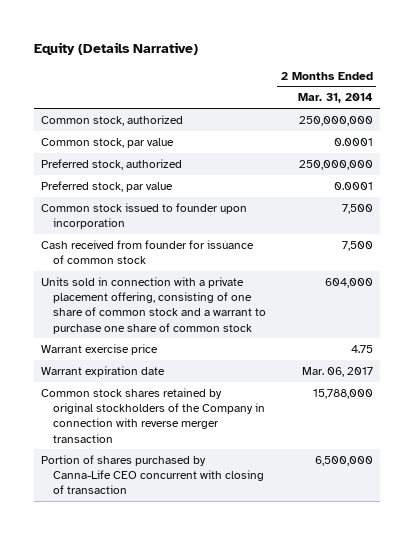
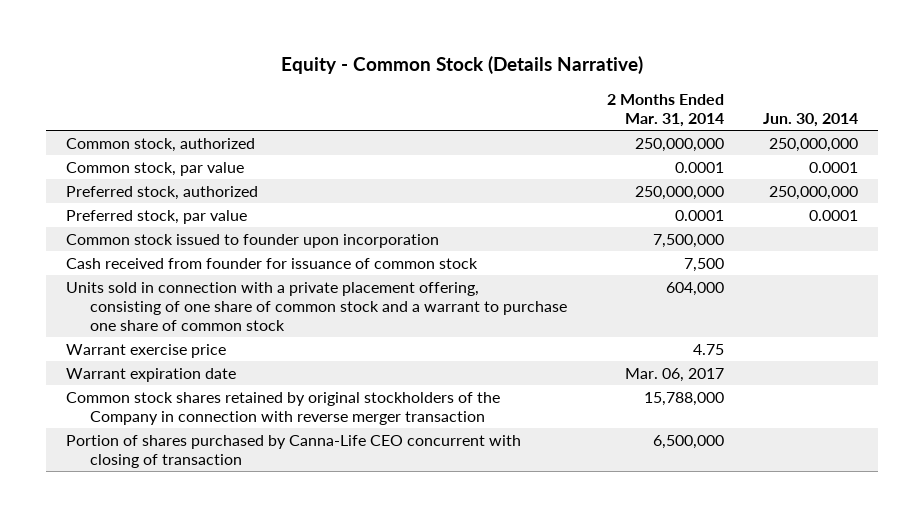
[33,41,198,55] Equity (Details Narrative) -> [280,55,643,74] Equity - Common Stock (Details Narrative)
none -> [763,112,859,127] Jun. 30, 2014
[341,203,373,214] 7,500 -> [652,233,724,248] 7,500,000

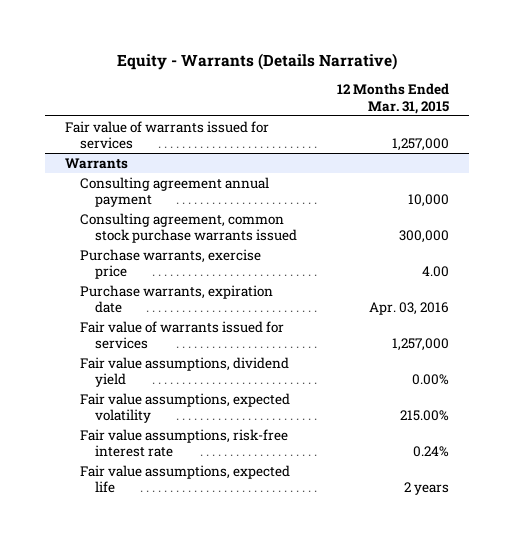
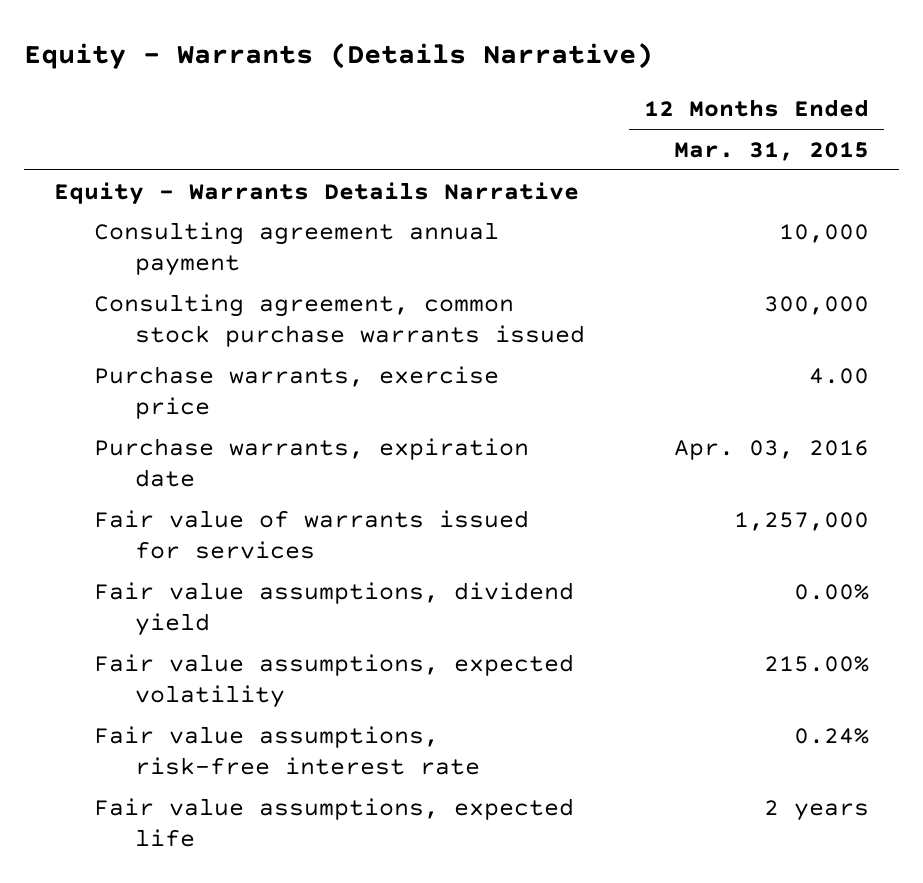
[64,120,269,150] Fair value of warrants issued for services -> none
[64,157,128,169] Warrants -> none
none -> [54,181,580,205] Equity - Warrants Details Narrative

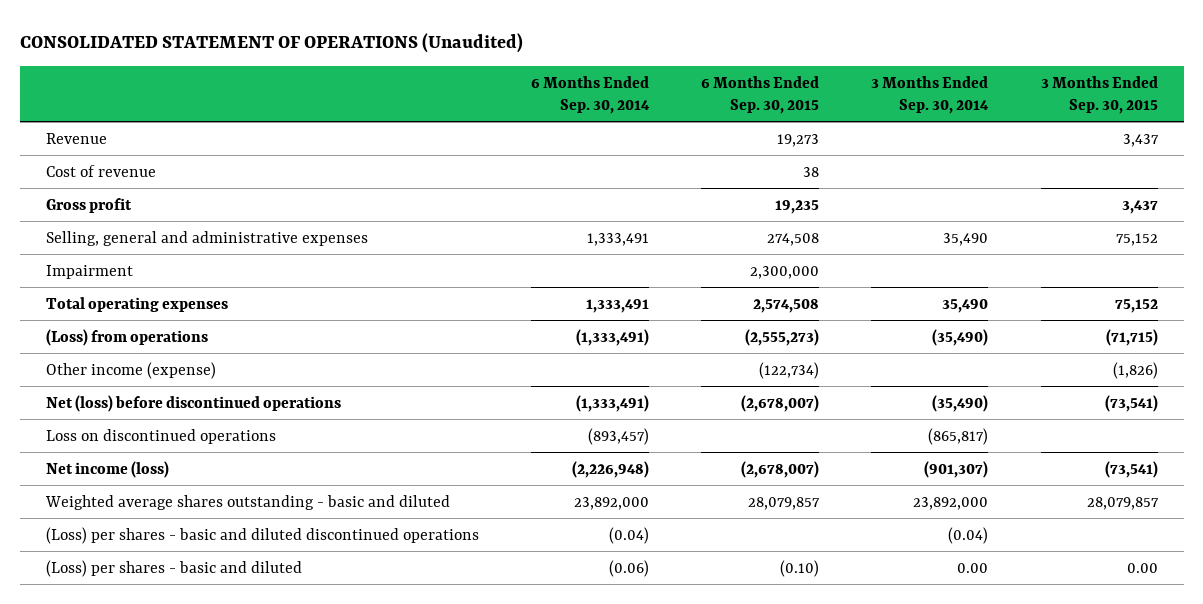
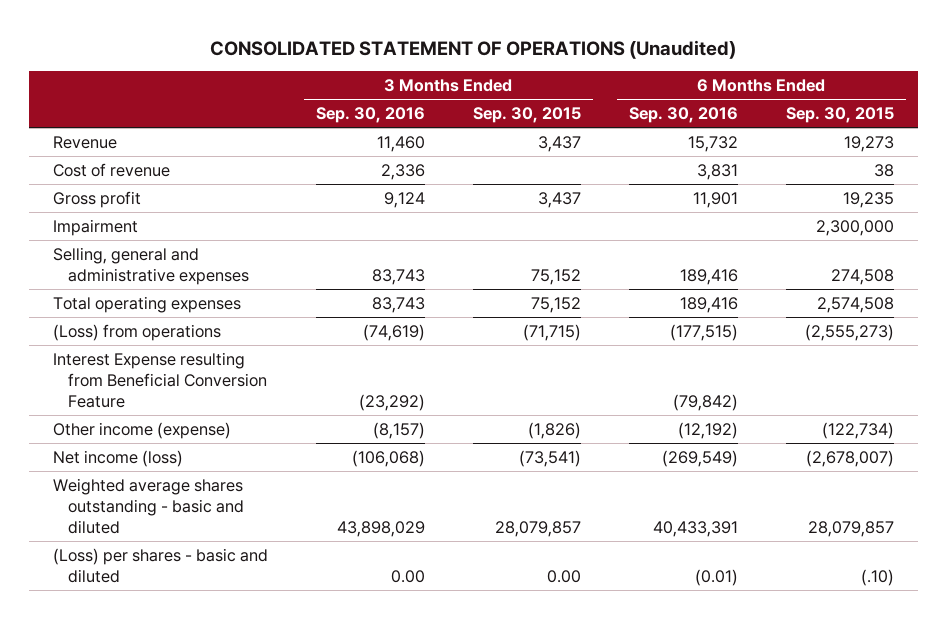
[530,75,650,114] 6 Months Ended Sep. 30, 2014 -> none
[871,75,990,114] 3 Months Ended Sep. 30, 2014 -> none
none -> [315,107,425,124] Sep. 30, 2016
none -> [628,107,738,124] Sep. 30, 2016
[45,230,368,246] Selling, general and administrative expenses -> [52,246,249,285] Selling, general and administrative expenses
none -> [52,351,267,408] Interest Expense resulting from Beneficial Conversion Feature
[45,394,341,412] Net (loss) before discontinued operations -> none
[45,428,276,444] Loss on discontinued operations -> none
[45,526,479,544] (Loss) per shares - basic and diluted discontinued operations -> none
[780,559,820,577] (0.10) -> [860,568,894,586] (.10)

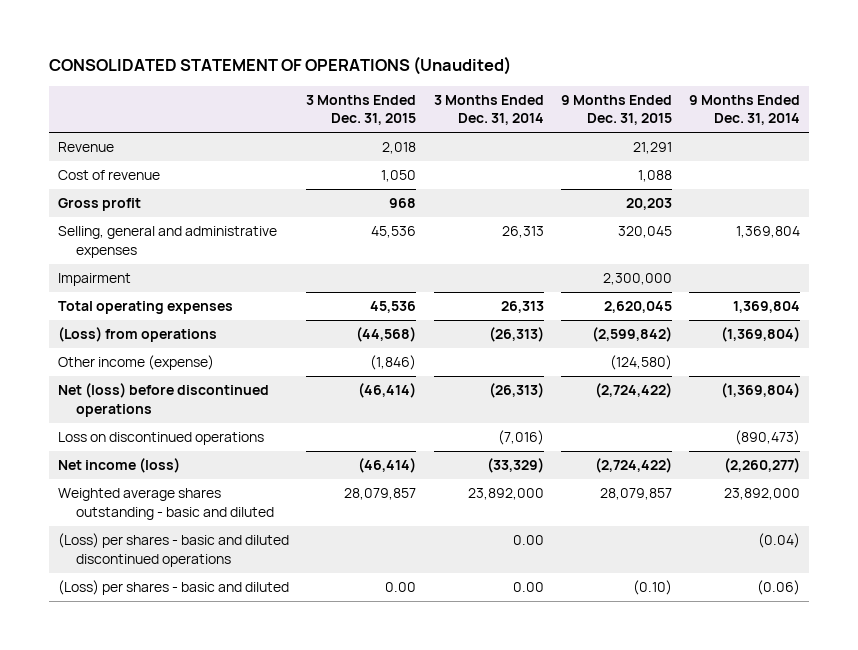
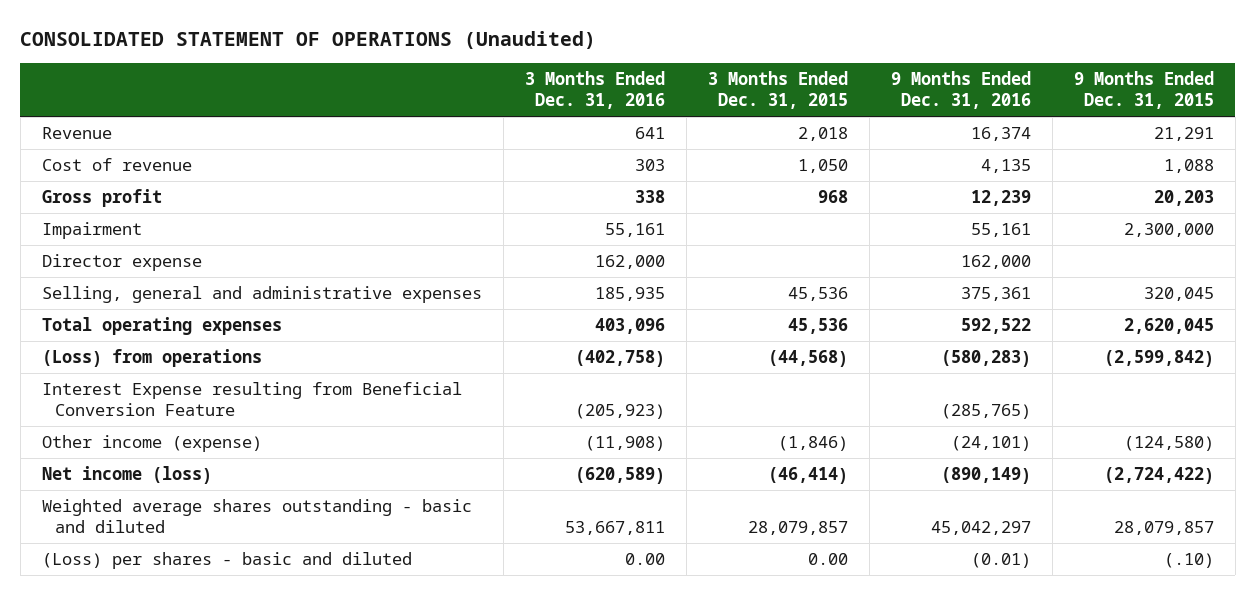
[433,94,544,126] 3 Months Ended Dec. 31, 2014 -> none
[689,94,801,126] 9 Months Ended Dec. 31, 2014 -> none
none -> [524,71,665,110] 3 Months Ended Dec. 31, 2016
none -> [890,71,1031,110] 9 Months Ended Dec. 31, 2016
none -> [41,254,202,272] Director expense
[57,226,277,258] Selling, general and administrative expenses -> [41,286,482,304] Selling, general and administrative expenses
none -> [41,382,462,417] Interest Expense resulting from Beneficial Conversion Feature
[57,383,269,417] Net (loss) before discontinued operations -> none
[57,432,264,446] Loss on discontinued operations -> none
[57,533,289,567] (Loss) per shares - basic and diluted discontinued operations -> none
[633,580,673,596] (0.10) -> [1163,553,1214,569] (.10)

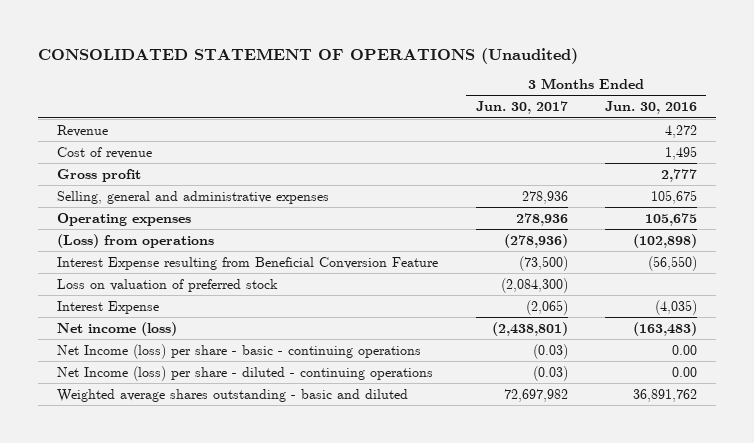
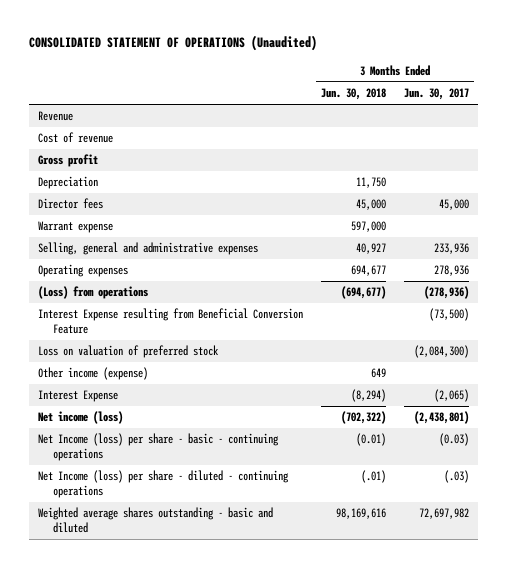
[604,101,697,115] Jun. 30, 2016 -> none
none -> [320,88,386,101] Jun. 30, 2018
none -> [37,176,98,190] Depreciation
none -> [37,198,103,210] Director fees
none -> [37,221,113,234] Warrant expense
[521,190,568,204] 278,936 -> [434,243,470,255] 233,936
none -> [37,367,148,381] Other income (expense)
[532,365,568,381] (0.03) -> [444,470,470,484] (.03)

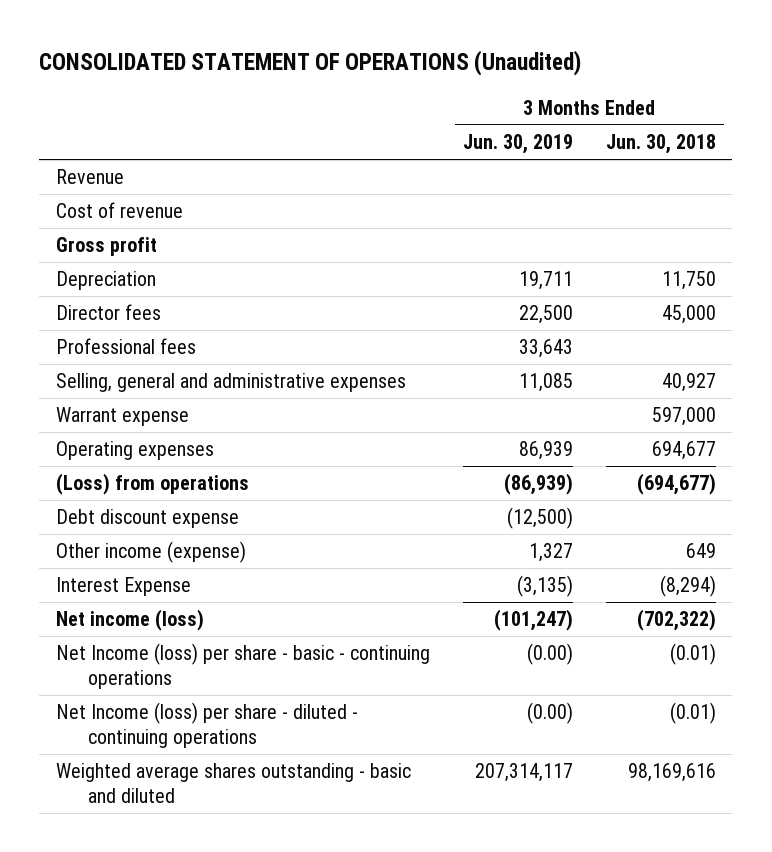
[404,88,470,101] Jun. 30, 2017 -> none
none -> [462,134,573,155] Jun. 30, 2019
none -> [55,338,196,355] Professional fees
[37,221,113,234] Warrant expense -> [55,407,189,427] Warrant expense
[37,308,303,334] Interest Expense resulting from Beneficial Conversion Feature -> none
[37,345,219,359] Loss on valuation of preferred stock -> none
none -> [55,509,239,529] Debt discount expense
[360,470,386,484] (.01) -> [669,702,716,725] (0.01)

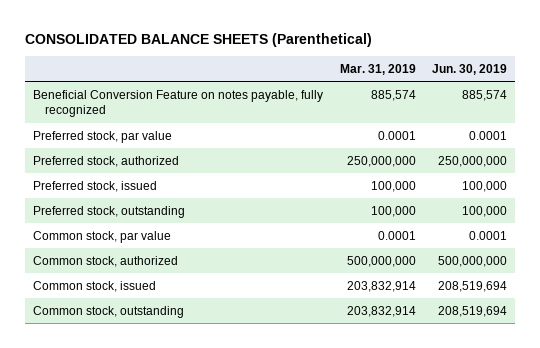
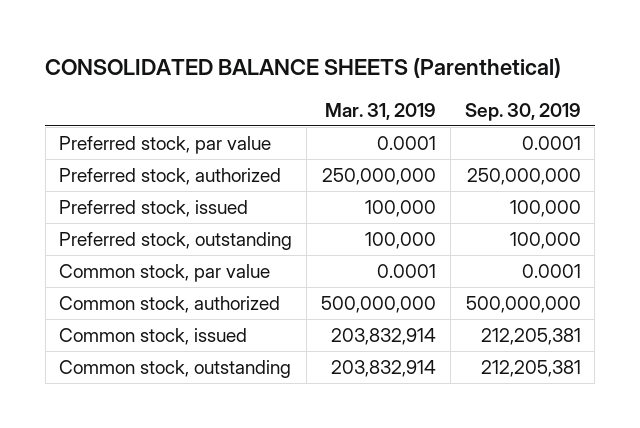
[432,63,508,75] Jun. 30, 2019 -> none
none -> [464,102,581,121] Sep. 30, 2019
[33,89,324,118] Beneficial Conversion Feature on notes payable, fully recognized -> none

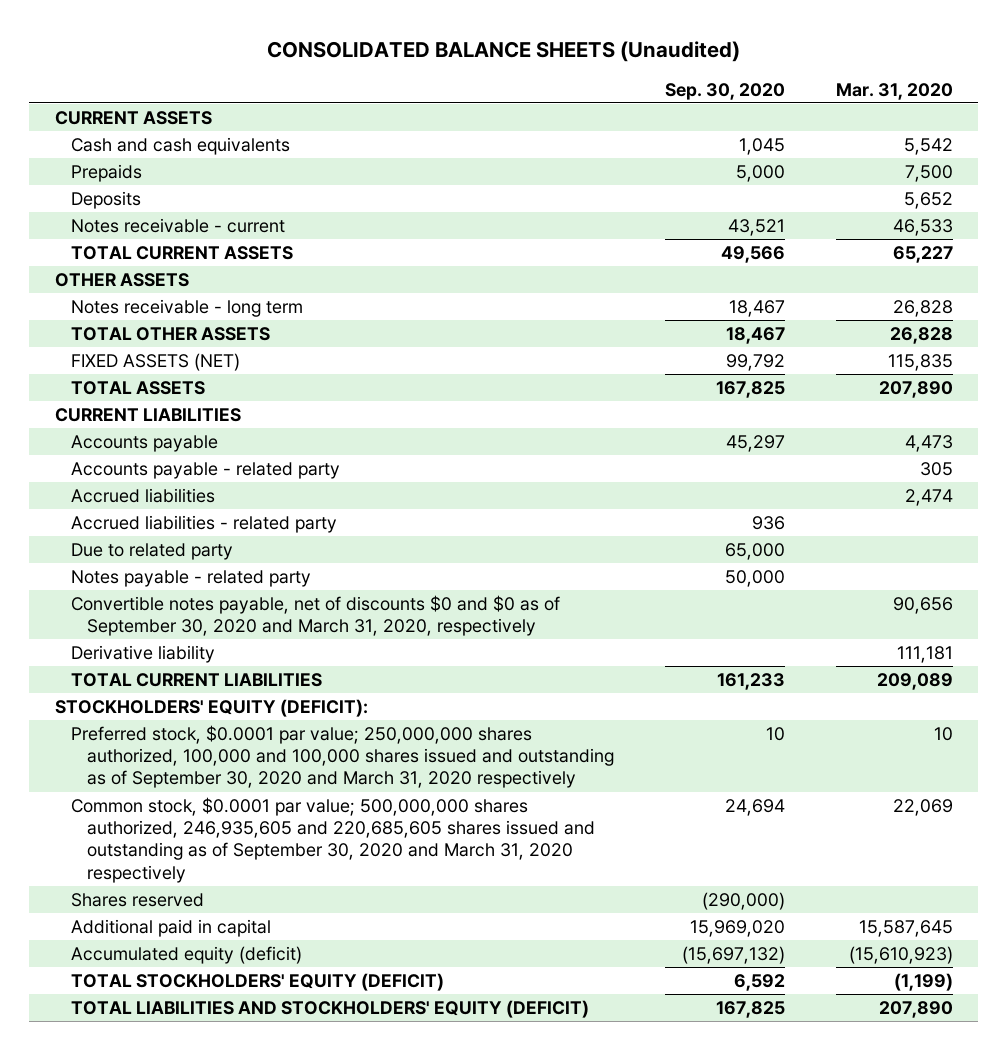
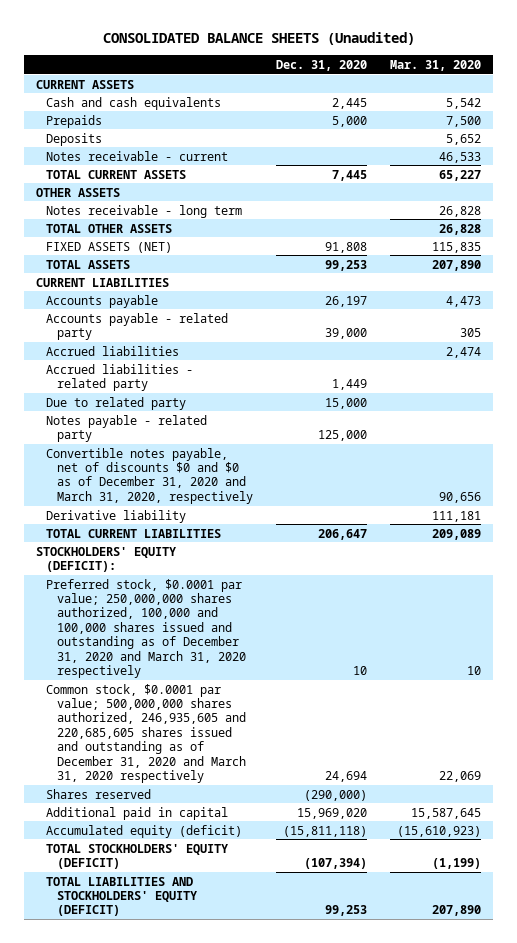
[664,82,785,100] Sep. 30, 2020 -> none
none -> [275,59,367,71] Dec. 31, 2020
[70,595,560,637] Convertible notes payable, net of discounts $0 and $0 as of September 30, 2020 and March 31, 2020, respectively -> [46,447,253,504] Convertible notes payable, net of discounts $0 and $0 as of December 31, 2020 and March 31, 2020, respectively
[70,725,614,789] Preferred stock, $0.0001 par value; 250,000,000 shares authorized, 100,000 and 100,000 shares issued and outstanding as of September 30, 2020 and March 31, 2020 respectively -> [46,578,246,679] Preferred stock, $0.0001 par value; 250,000,000 shares authorized, 100,000 and 100,000 shares issued and outstanding as of December 31, 2020 and March 31, 2020 respectively
[70,797,595,883] Common stock, $0.0001 par value; 500,000,000 shares authorized, 246,935,605 and 220,685,605 shares issued and outstanding as of September 30, 2020 and March 31, 2020 respectively -> [46,683,246,784] Common stock, $0.0001 par value; 500,000,000 shares authorized, 246,935,605 and 220,685,605 shares issued and outstanding as of December 31, 2020 and March 31, 2020 respectively

